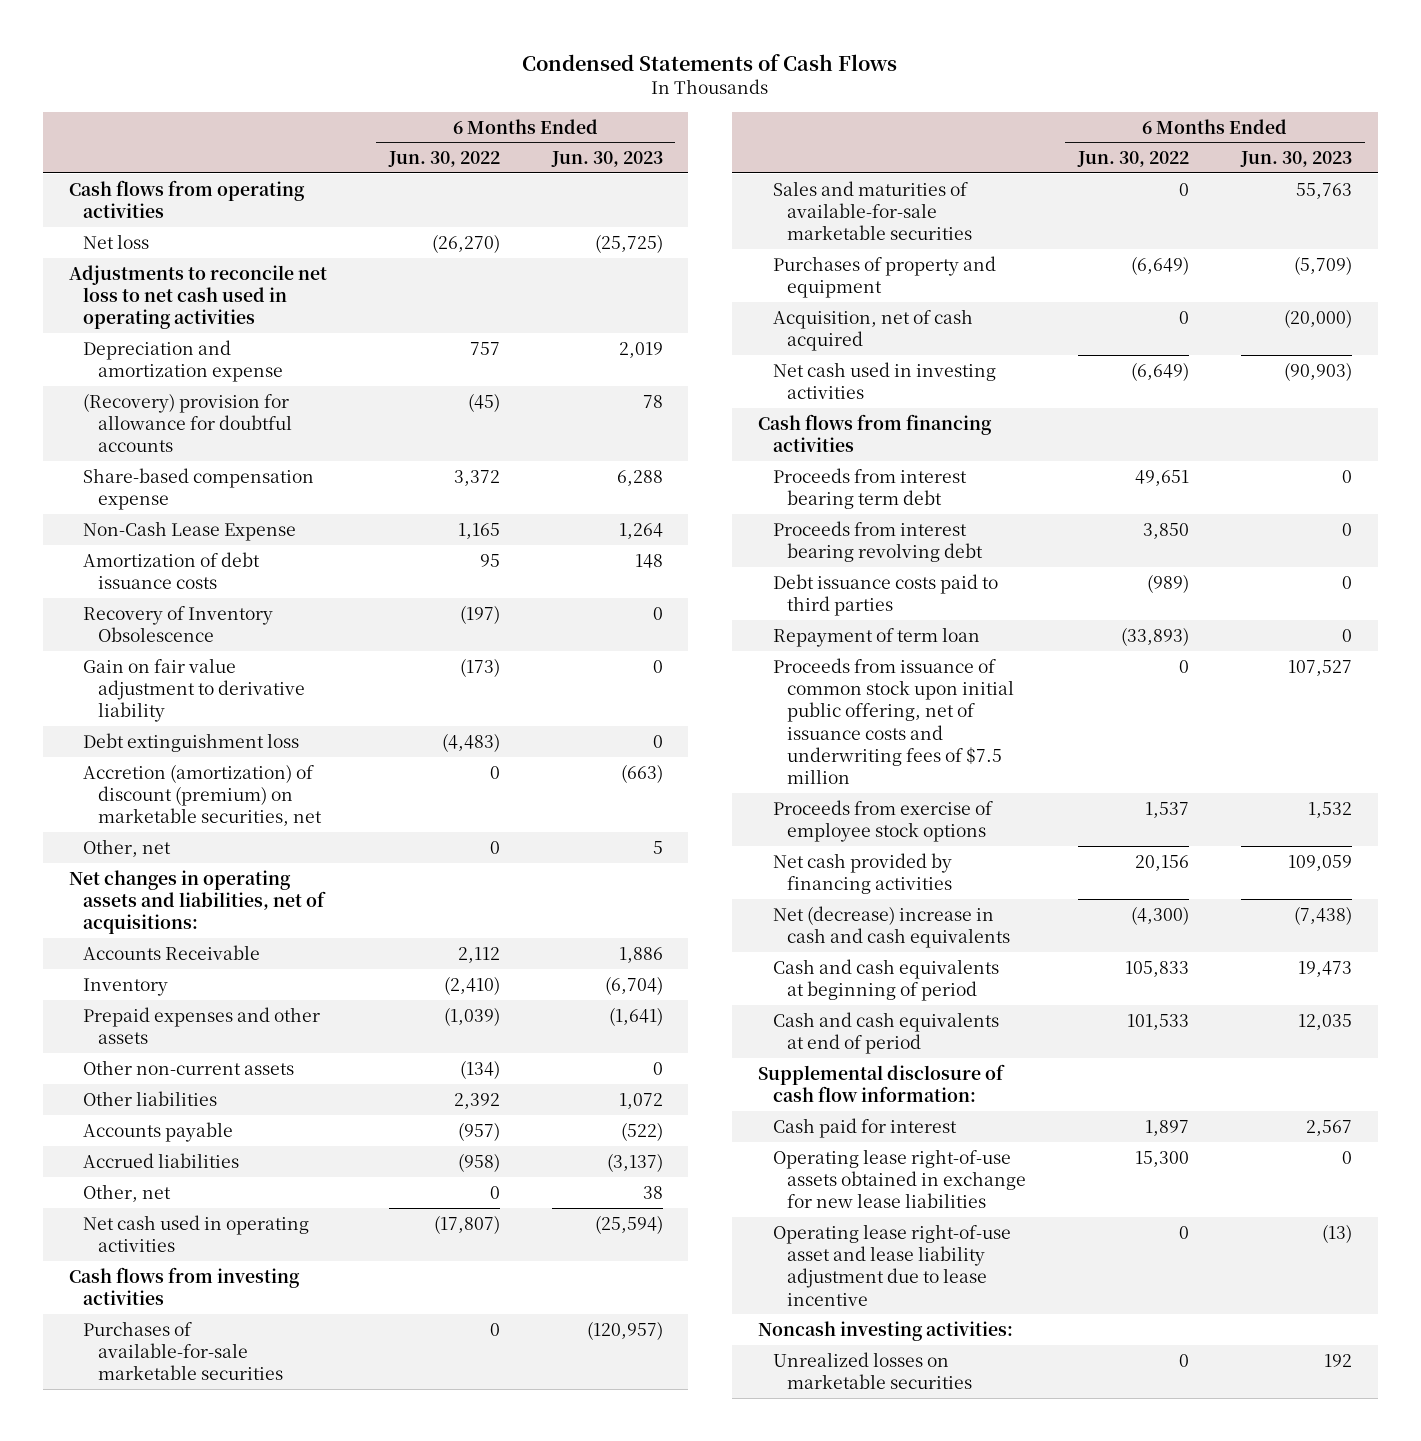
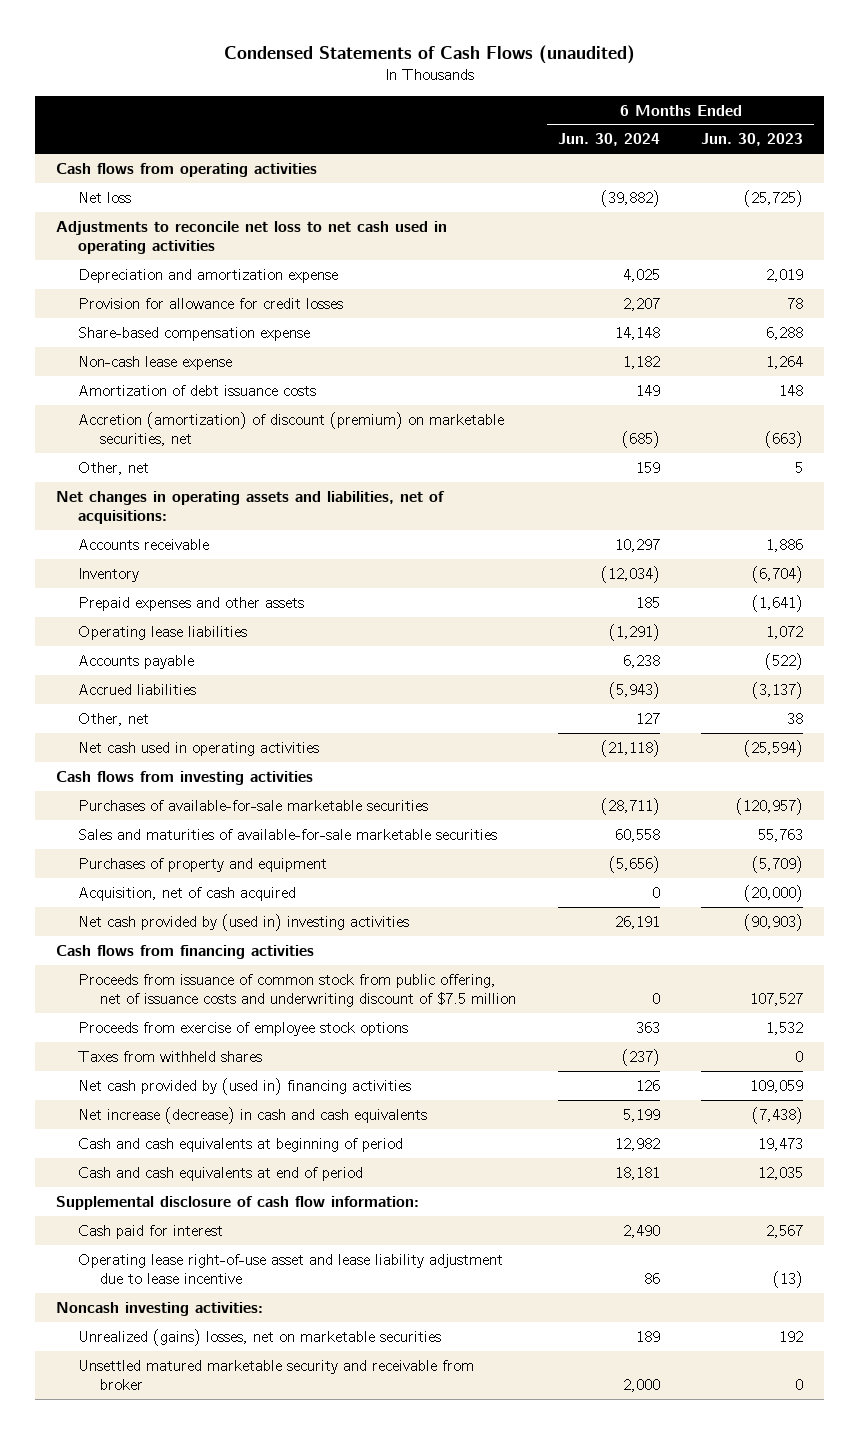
[522,53,898,71] Condensed Statements of Cash Flows -> [223,45,635,65] Condensed Statements of Cash Flows (unaudited)
[387,151,500,168] Jun. 30, 2022 -> none
none -> [557,133,660,147] Jun. 30, 2024
[83,392,292,453] (Recovery) provision for allowance for doubtful accounts -> [78,297,344,309] Provision for allowance for credit losses
[83,520,297,541] Non-Cash Lease Expense -> [78,355,233,370] Non-cash lease expense
[83,605,274,642] Recovery of Inventory Obsolescence -> none
[83,657,305,723] Gain on fair value adjustment to derivative liability -> none
[83,732,300,752] Debt extinguishment loss -> none
[83,944,261,960] Accounts Receivable -> [78,538,210,550] Accounts receivable
[83,1059,295,1075] Other non-current assets -> none
[83,1090,218,1106] Other liabilities -> [78,625,248,640] Operating lease liabilities
[772,361,996,399] Net cash used in investing activities -> [78,913,410,931] Net cash provided by (used in) investing activities
[772,467,967,509] Proceeds from interest bearing term debt -> none
[772,520,983,562] Proceeds from interest bearing revolving debt -> none
[772,573,998,616] Debt issuance costs paid to third parties -> none
[772,626,980,647] Repayment of term loan -> none
[772,657,1014,785] Proceeds from issuance of common stock upon initial public offering, net of issuance costs and underwriting fees of $7.5 million -> [78,973,517,1007] Proceeds from issuance of common stock from public offering, net of issuance costs and underwriting discount of $7.5 million
none -> [78,1050,263,1062] Taxes from withheld shares
[772,852,952,894] Net cash provided by financing activities -> [78,1077,412,1095] Net cash provided by (used in) financing activities
[772,905,1010,948] Net (decrease) increase in cash and cash equivalents -> [78,1106,428,1124] Net increase (decrease) in cash and cash equivalents
[772,1148,1026,1209] Operating lease right-of-use assets obtained in exchange for new lease liabilities -> none
[772,1351,972,1389] Unrealized losses on marketable securities -> [78,1328,442,1346] Unrealized (gains) losses, net on marketable securities
none -> [78,1359,475,1390] Unsettled matured marketable security and receivable from broker

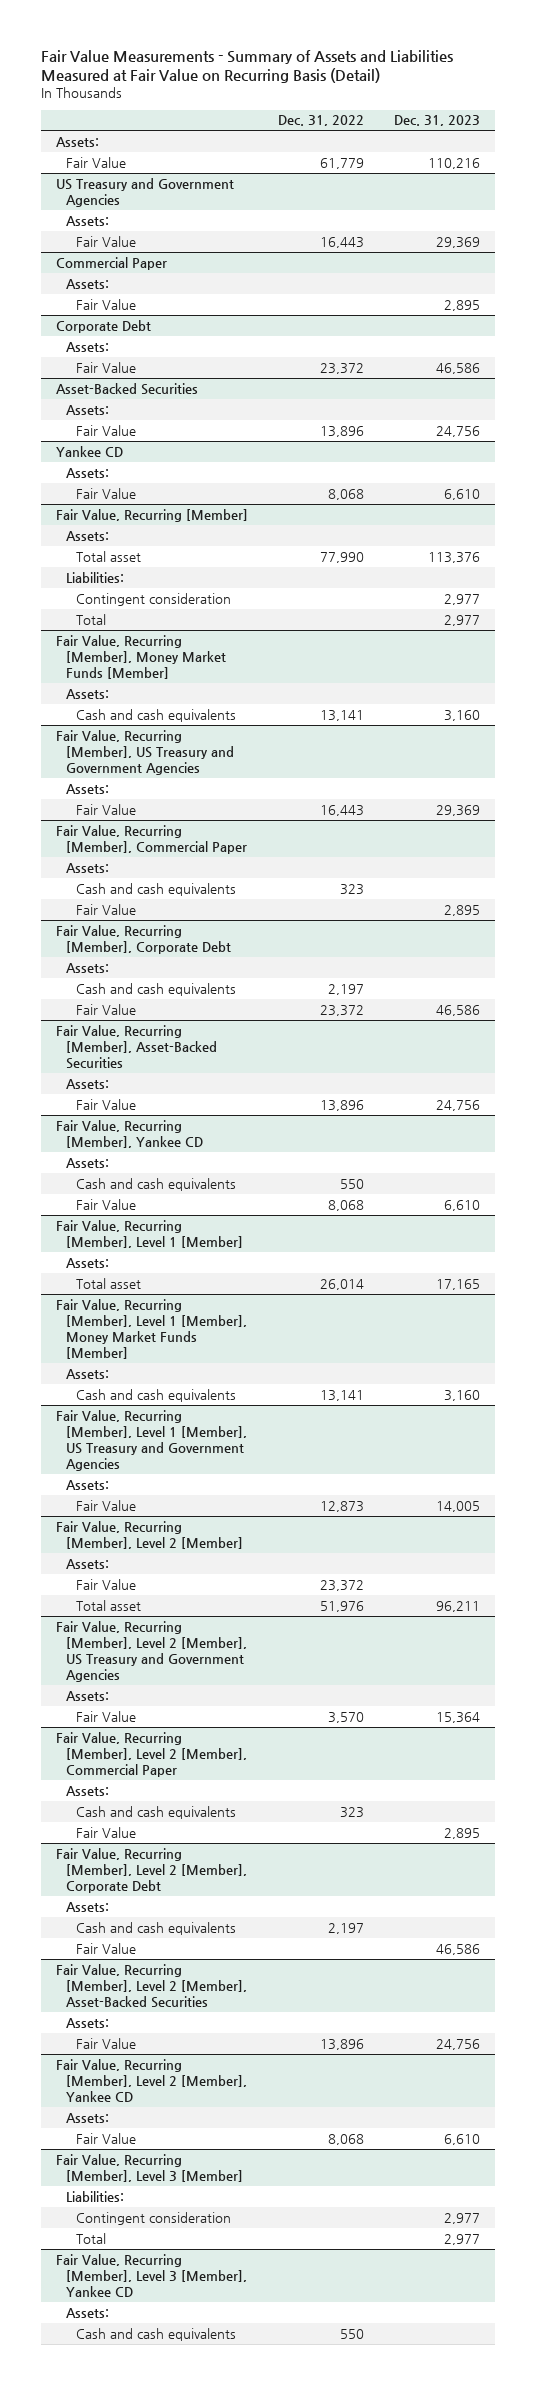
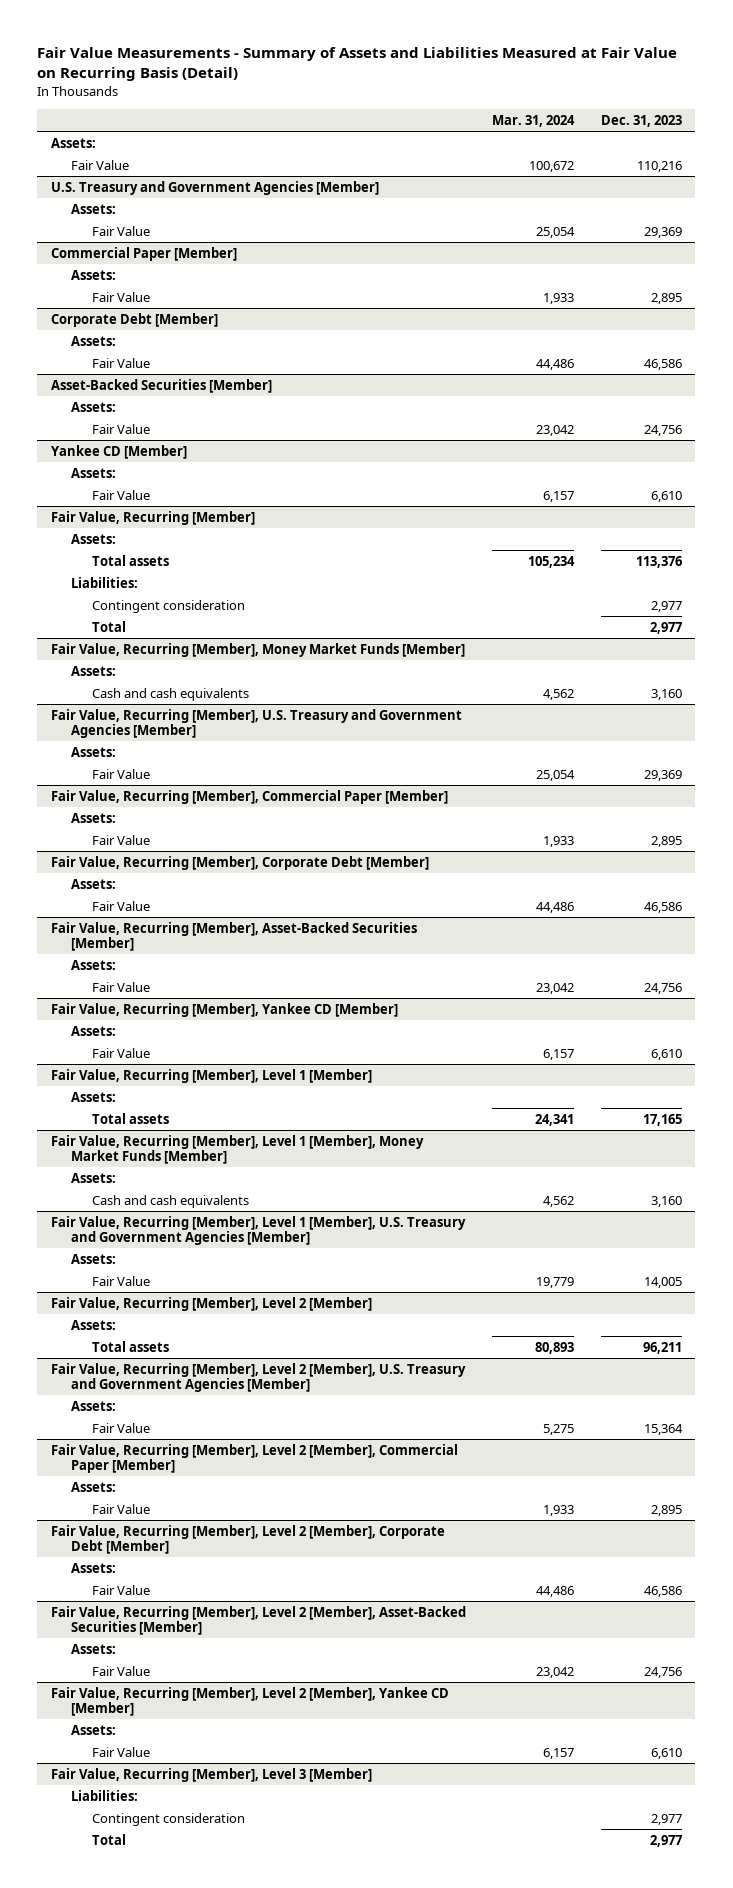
[278,115,365,127] Dec. 31, 2022 -> none
none -> [492,114,576,127] Mar. 31, 2024
[56,177,235,207] US Treasury and Government Agencies -> [50,180,379,195] U.S. Treasury and Government Agencies [Member]
[56,256,168,270] Commercial Paper -> [50,246,237,261] Commercial Paper [Member]
[56,319,152,333] Corporate Debt -> [50,312,218,327] Corporate Debt [Member]
[56,382,199,395] Asset-Backed Securities -> [50,378,272,393] Asset-Backed Securities [Member]
[56,445,124,457] Yankee CD -> [50,444,187,459] Yankee CD [Member]
[76,550,142,562] Total asset -> [91,554,169,566] Total assets
[56,729,235,775] Fair Value, Recurring [Member], US Treasury and Government Agencies -> [50,708,462,738] Fair Value, Recurring [Member], U.S. Treasury and Government Agencies [Member]
[56,824,248,854] Fair Value, Recurring [Member], Commercial Paper -> [50,789,448,804] Fair Value, Recurring [Member], Commercial Paper [Member]
[76,882,237,896] Cash and cash equivalents -> none
[56,924,232,954] Fair Value, Recurring [Member], Corporate Debt -> [50,855,429,870] Fair Value, Recurring [Member], Corporate Debt [Member]
[76,982,237,996] Cash and cash equivalents -> none
[56,1024,218,1069] Fair Value, Recurring [Member], Asset-Backed Securities -> [50,921,417,951] Fair Value, Recurring [Member], Asset-Backed Securities [Member]
[56,1119,204,1148] Fair Value, Recurring [Member], Yankee CD -> [50,1002,398,1017] Fair Value, Recurring [Member], Yankee CD [Member]
[76,1177,237,1191] Cash and cash equivalents -> none
[76,1277,142,1289] Total asset -> [91,1112,169,1124] Total assets
[56,1409,248,1471] Fair Value, Recurring [Member], Level 1 [Member], US Treasury and Government Agencies -> [50,1215,466,1245] Fair Value, Recurring [Member], Level 1 [Member], U.S. Treasury and Government Agencies [Member]
[76,1578,137,1590] Fair Value -> none
[76,1599,142,1611] Total asset -> [91,1340,169,1352] Total assets
[56,1620,248,1682] Fair Value, Recurring [Member], Level 2 [Member], US Treasury and Government Agencies -> [50,1362,466,1392] Fair Value, Recurring [Member], Level 2 [Member], U.S. Treasury and Government Agencies [Member]
[56,1731,248,1777] Fair Value, Recurring [Member], Level 2 [Member], Commercial Paper -> [50,1443,458,1473] Fair Value, Recurring [Member], Level 2 [Member], Commercial Paper [Member]
[76,1805,237,1819] Cash and cash equivalents -> none
[56,1847,248,1893] Fair Value, Recurring [Member], Level 2 [Member], Corporate Debt -> [50,1524,445,1554] Fair Value, Recurring [Member], Level 2 [Member], Corporate Debt [Member]
[76,1921,237,1935] Cash and cash equivalents -> none
[56,1963,248,2008] Fair Value, Recurring [Member], Level 2 [Member], Asset-Backed Securities -> [50,1605,466,1635] Fair Value, Recurring [Member], Level 2 [Member], Asset-Backed Securities [Member]
[56,2058,248,2102] Fair Value, Recurring [Member], Level 2 [Member], Yankee CD -> [50,1686,449,1716] Fair Value, Recurring [Member], Level 2 [Member], Yankee CD [Member]
[56,2253,248,2297] Fair Value, Recurring [Member], Level 3 [Member], Yankee CD -> none
[66,2307,110,2318] Assets: -> none
[76,2327,237,2341] Cash and cash equivalents -> none

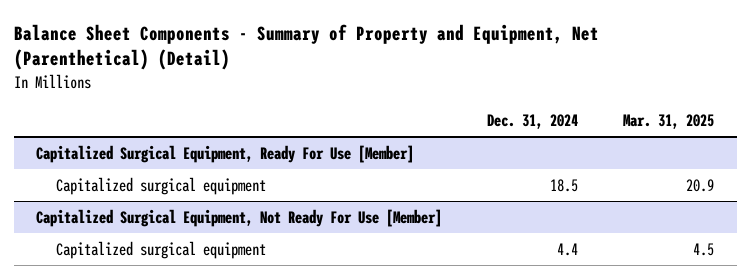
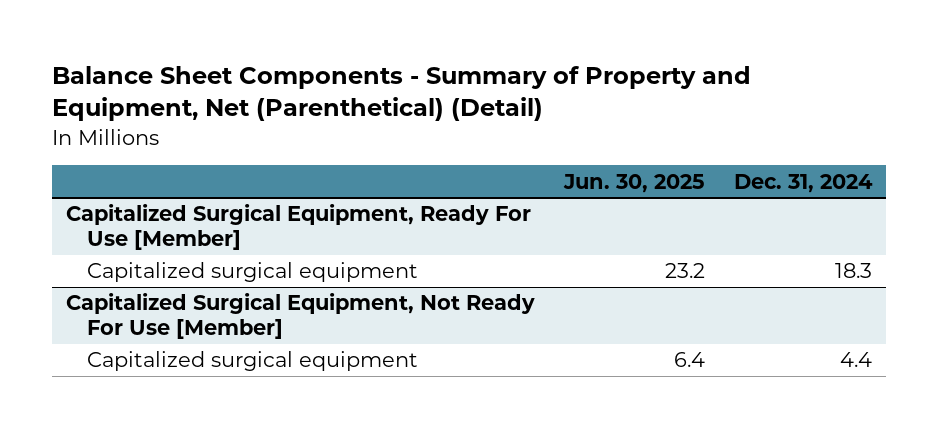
[623,114,715,130] Mar. 31, 2025 -> none
none -> [562,173,705,193] Jun. 30, 2025
[550,178,579,192] 18.5 -> [834,263,872,279] 18.3

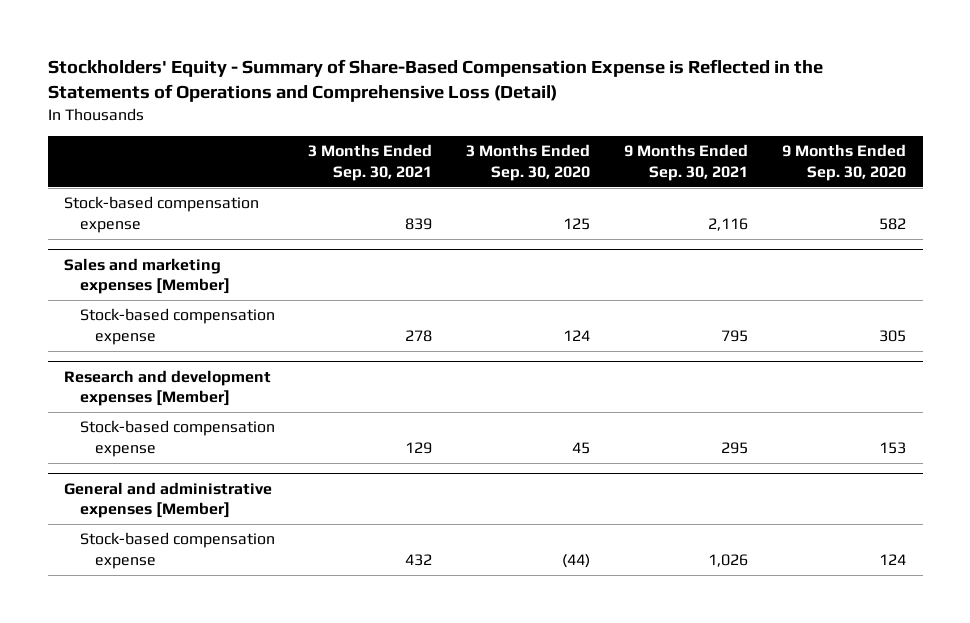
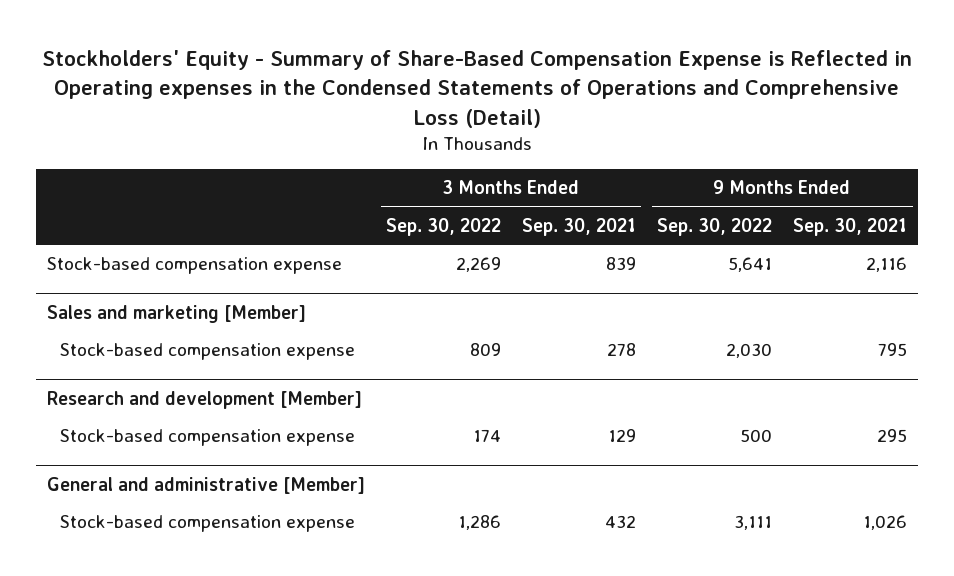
[47,58,823,102] Stockholders' Equity - Summary of Share-Based Compensation Expense is Reflected in the Statements of Operations and Comprehensive Loss (Detail) -> [42,49,913,128] Stockholders' Equity - Summary of Share-Based Compensation Expense is Reflected in Operating expenses in the Condensed Statements of Operations and Comprehensive Loss (Detail)
[466,144,591,181] 3 Months Ended Sep. 30, 2020 -> none
[781,144,906,181] 9 Months Ended Sep. 30, 2020 -> none
none -> [385,217,501,236] Sep. 30, 2022
none -> [657,217,773,236] Sep. 30, 2022
[64,257,230,295] Sales and marketing expenses [Member] -> [46,305,306,324] Sales and marketing [Member]
[64,369,272,407] Research and development expenses [Member] -> [46,391,362,410] Research and development [Member]
[64,481,273,519] General and administrative expenses [Member] -> [46,477,365,495] General and administrative [Member]

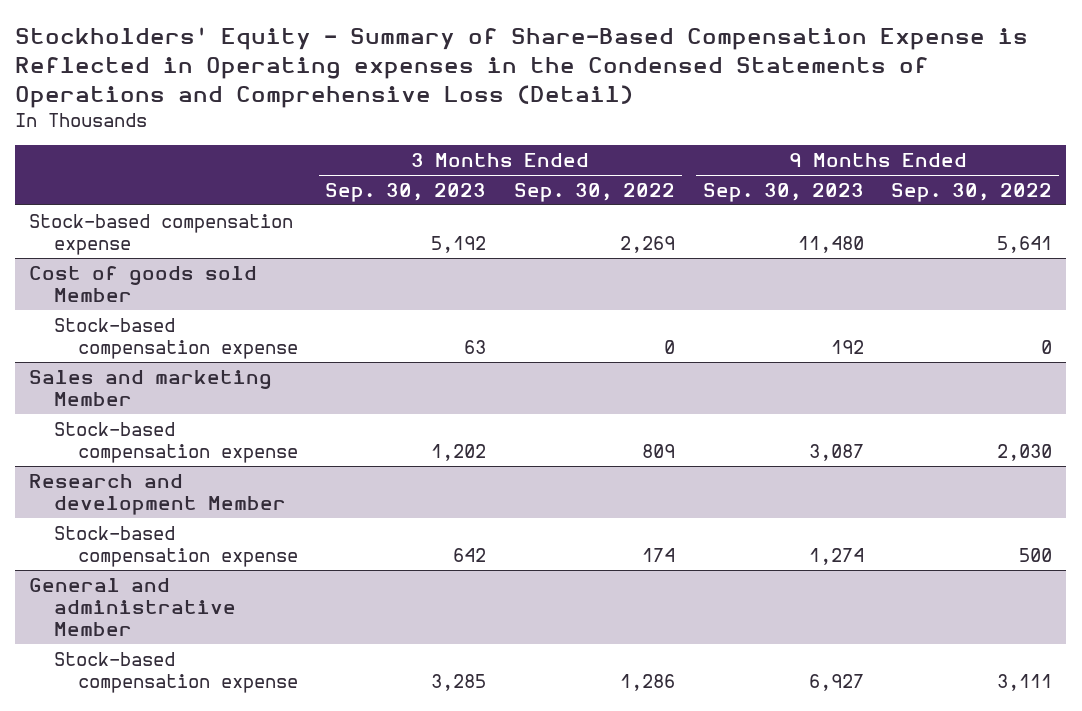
[522,217,637,236] Sep. 30, 2021 -> none
[793,217,908,236] Sep. 30, 2021 -> none
none -> [325,183,487,203] Sep. 30, 2023
none -> [702,183,864,203] Sep. 30, 2023
none -> [29,265,258,302] Cost of goods sold Member
none -> [53,317,298,359] Stock-based compensation expense
[46,305,306,324] Sales and marketing [Member] -> [29,369,273,406] Sales and marketing Member
[46,391,362,410] Research and development [Member] -> [29,473,286,515] Research and development Member
[46,477,365,495] General and administrative [Member] -> [29,577,236,636] General and administrative Member

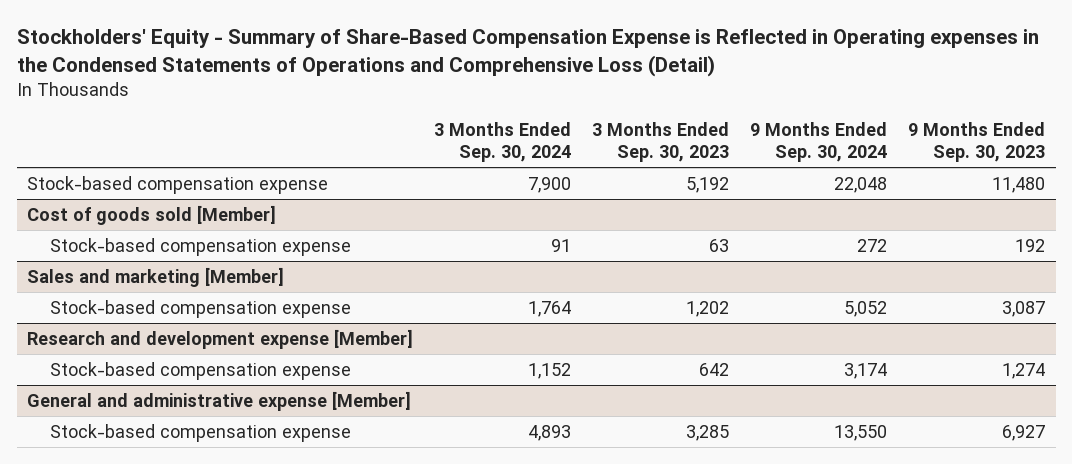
[514,183,676,203] Sep. 30, 2022 -> none
[891,183,1053,203] Sep. 30, 2022 -> none
none -> [434,122,572,162] 3 Months Ended Sep. 30, 2024
none -> [750,122,888,162] 9 Months Ended Sep. 30, 2024
[29,265,258,302] Cost of goods sold Member -> [27,205,277,226] Cost of goods sold [Member]
[29,369,273,406] Sales and marketing Member -> [27,267,285,288] Sales and marketing [Member]
[29,473,286,515] Research and development Member -> [27,329,414,350] Research and development expense [Member]
[29,577,236,636] General and administrative Member -> [27,391,412,412] General and administrative expense [Member]

